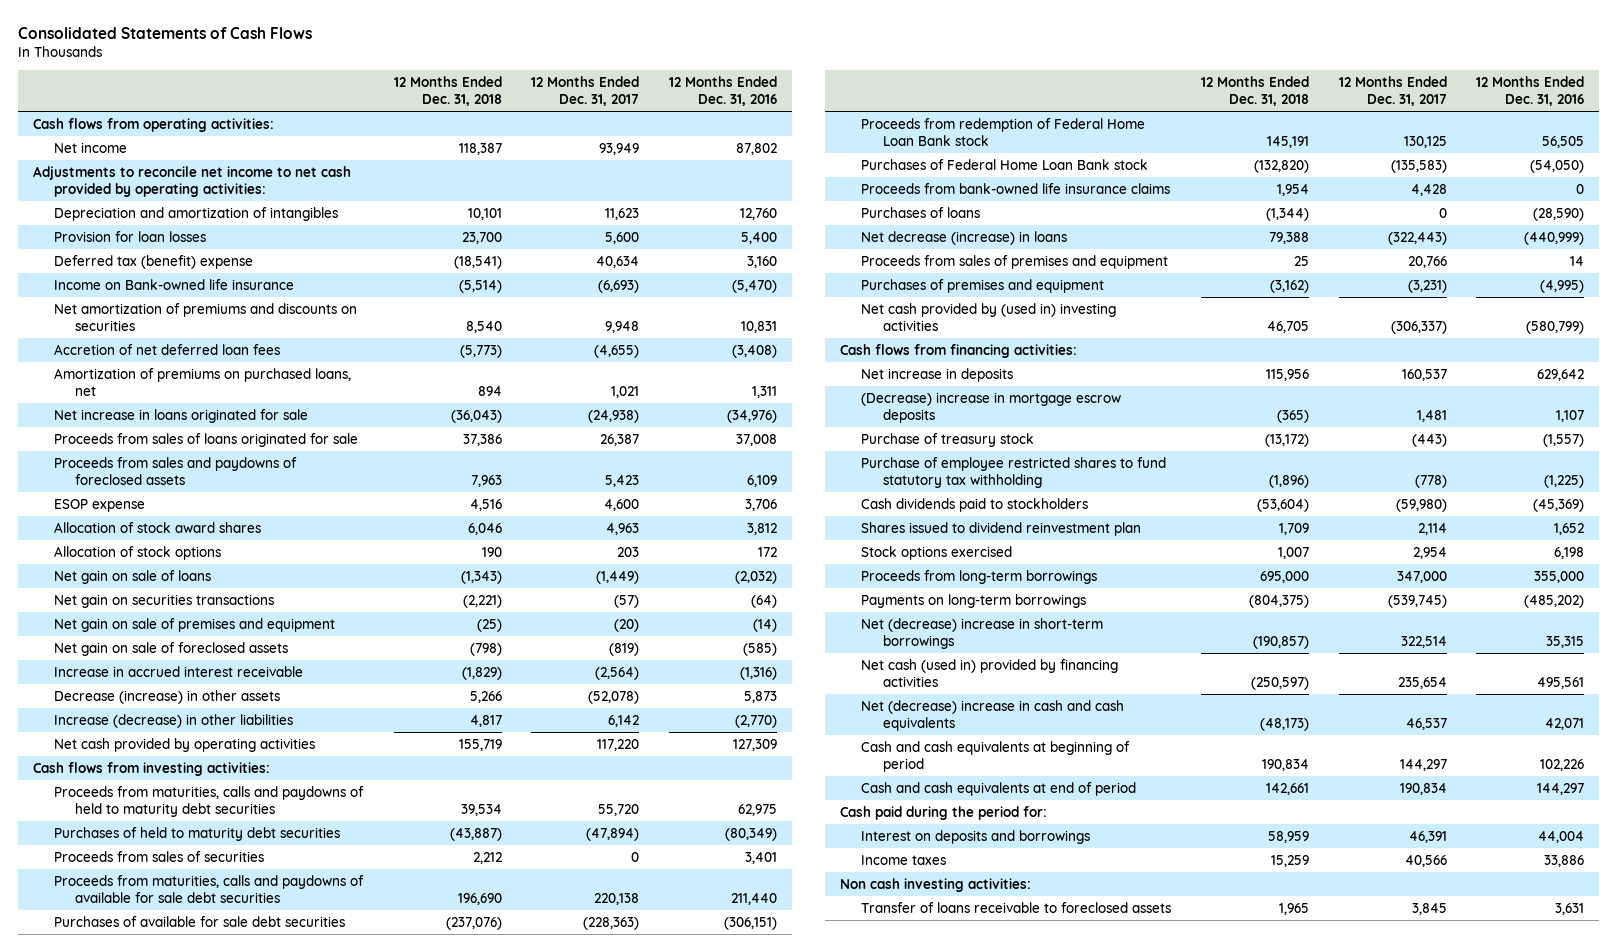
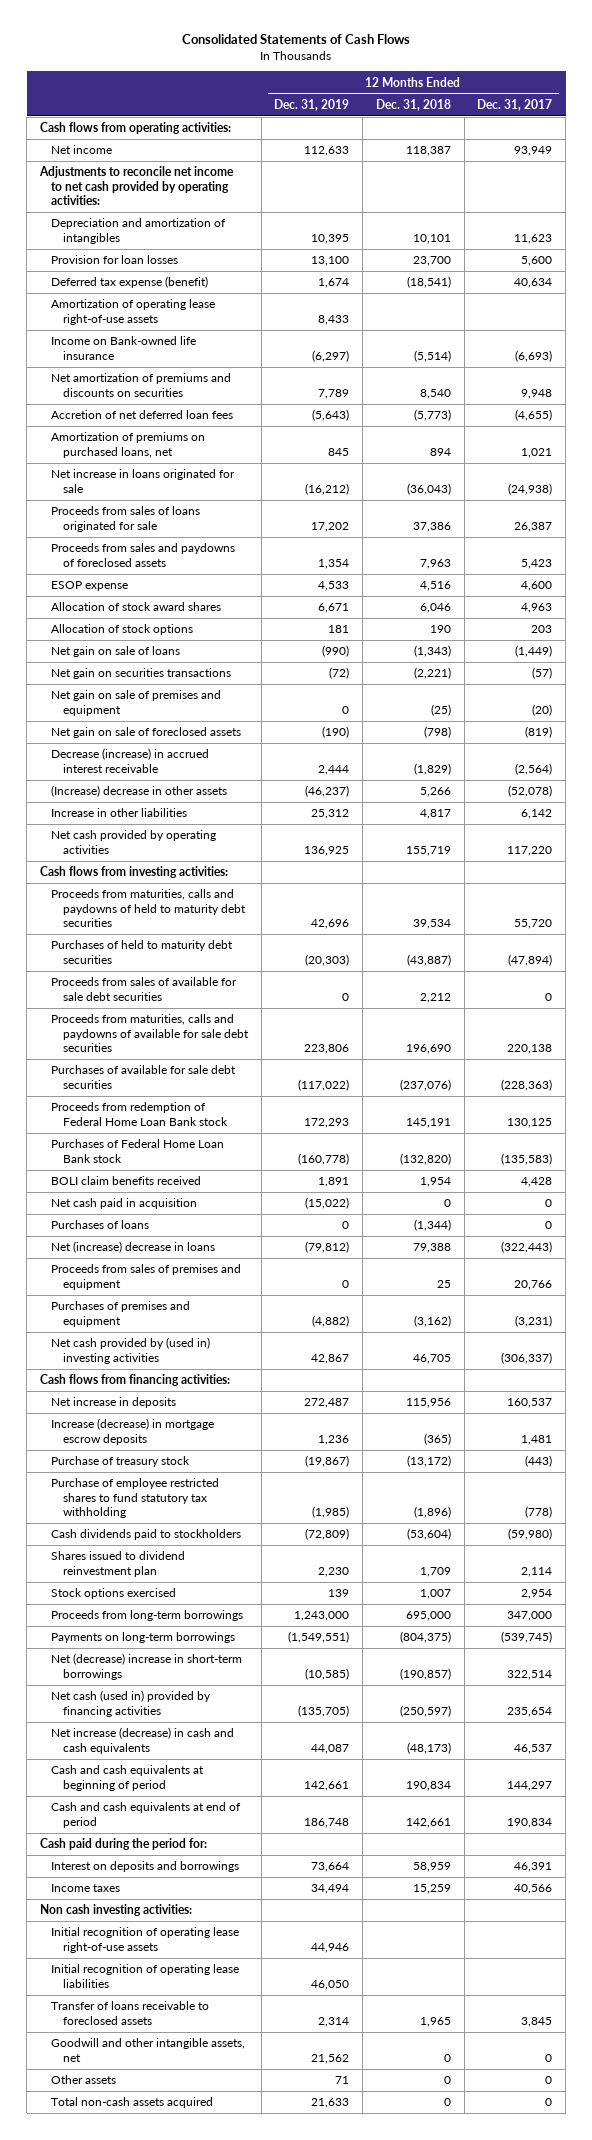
[669,76,778,107] 12 Months Ended Dec. 31, 2016 -> none
none -> [274,98,350,111] Dec. 31, 2019
[54,254,254,269] Deferred tax (benefit) expense -> [51,276,209,289] Deferred tax expense (benefit)
none -> [51,299,216,325] Amortization of operating lease right-of-use assets
[54,665,304,677] Increase in accrued interest receivable -> [51,748,210,773] Decrease (increase) in accrued interest receivable
[54,689,281,704] Decrease (increase) in other assets -> [51,785,228,798] (Increase) decrease in other assets
[54,713,294,728] Increase (decrease) in other liabilities -> [51,808,188,818] Increase in other liabilities
[54,850,265,862] Proceeds from sales of securities -> [51,977,238,1001] Proceeds from sales of available for sale debt securities
[861,182,1171,194] Proceeds from bank-owned life insurance claims -> [51,1176,202,1186] BOLI claim benefits received
none -> [51,1198,198,1210] Net cash paid in acquisition
[861,230,1068,245] Net decrease (increase) in loans -> [51,1241,216,1254] Net (increase) decrease in loans
[861,391,1122,423] (Decrease) increase in mortgage escrow deposits -> [51,1418,215,1445] Increase (decrease) in mortgage escrow deposits
[861,699,1125,731] Net (decrease) increase in cash and cash equivalents -> [51,1727,235,1754] Net increase (decrease) in cash and cash equivalents
none -> [51,1927,240,1953] Initial recognition of operating lease right-of-use assets
none -> [51,1964,240,1988] Initial recognition of operating lease liabilities
none -> [51,2038,246,2062] Goodwill and other intangible assets, net
none -> [51,2075,117,2085] Other assets
none -> [51,2097,214,2109] Total non-cash assets acquired

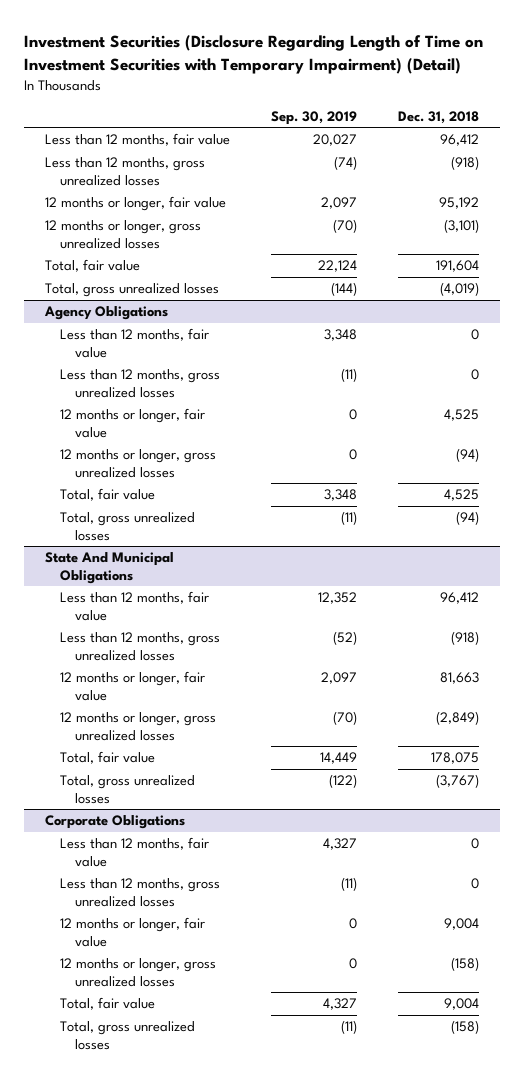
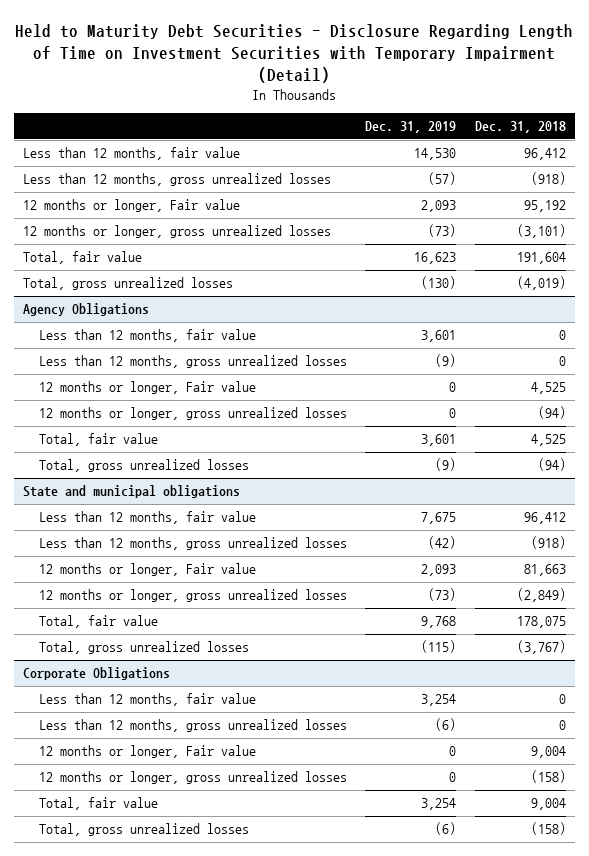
[24,34,484,74] Investment Securities (Disclosure Regarding Length of Time on Investment Securities with Temporary Impairment) (Detail) -> [15,23,574,83] Held to Maturity Debt Securities - Disclosure Regarding Length of Time on Investment Securities with Temporary Impairment (Detail)
[271,110,358,125] Sep. 30, 2019 -> none
none -> [365,121,457,134] Dec. 31, 2019
[44,196,226,212] 12 months or longer, fair value -> [22,199,240,213] 12 months or longer, Fair value
[59,408,205,438] 12 months or longer, fair value -> [38,381,256,395] 12 months or longer, Fair value
[44,552,174,584] State And Municipal Obligations -> [22,485,240,499] State and municipal obligations
[59,671,205,701] 12 months or longer, fair value -> [38,563,256,577] 12 months or longer, Fair value
[59,917,205,947] 12 months or longer, fair value -> [38,745,256,759] 12 months or longer, Fair value

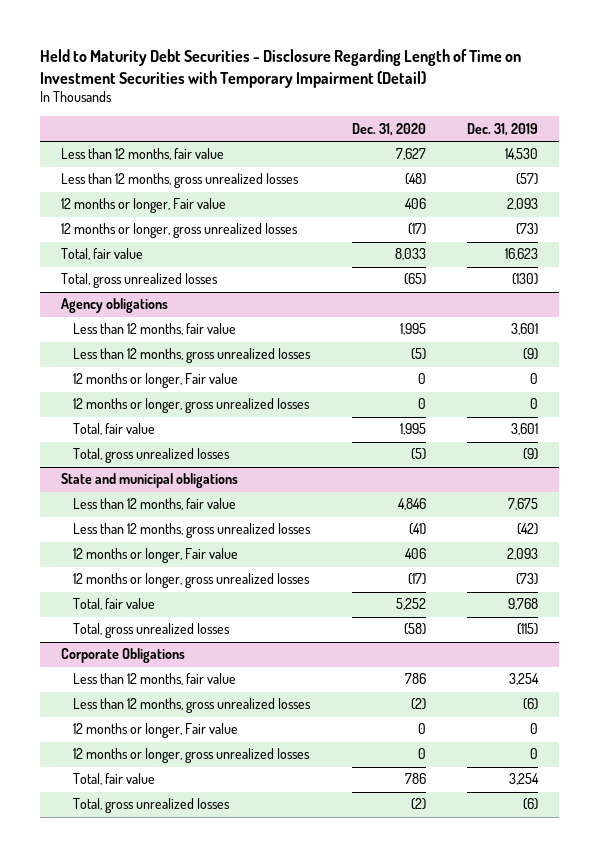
[474,121,566,134] Dec. 31, 2018 -> none
none -> [351,122,426,136] Dec. 31, 2020
[22,303,149,317] Agency Obligations -> [61,298,169,314] Agency obligations

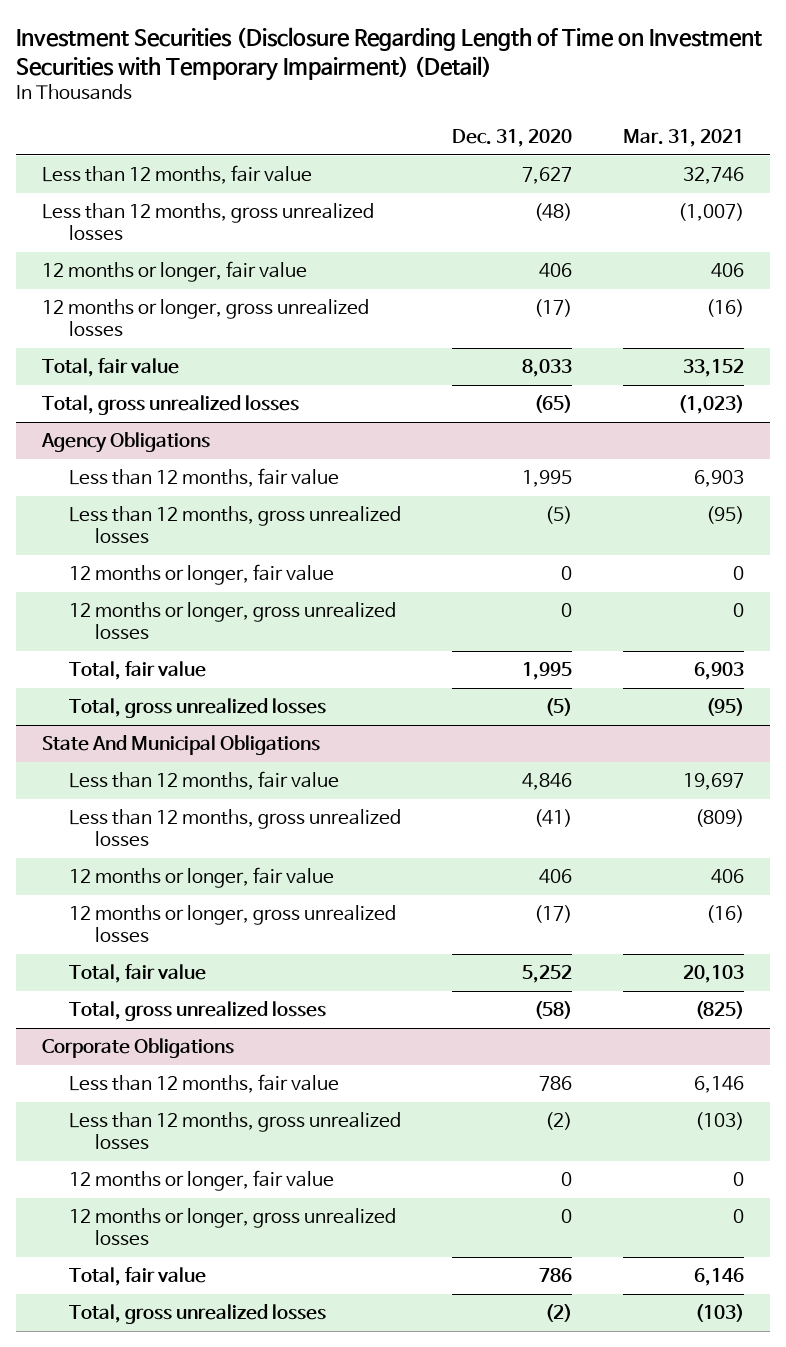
[40,49,522,88] Held to Maturity Debt Securities - Disclosure Regarding Length of Time on Investment Securities with Temporary Impairment (Detail) -> [16,27,763,81] Investment Securities (Disclosure Regarding Length of Time on Investment Securities with Temporary Impairment) (Detail)
[467,122,539,136] Dec. 31, 2019 -> none
none -> [622,128,744,147] Mar. 31, 2021
[61,198,227,214] 12 months or longer, Fair value -> [41,261,307,283] 12 months or longer, fair value
[61,298,169,314] Agency obligations -> [40,432,210,454] Agency Obligations
[73,373,239,389] 12 months or longer, Fair value -> [68,564,334,586] 12 months or longer, fair value
[61,473,239,489] State and municipal obligations -> [41,735,320,756] State And Municipal Obligations
[73,548,239,564] 12 months or longer, Fair value -> [68,867,334,889] 12 months or longer, fair value
[73,723,239,739] 12 months or longer, Fair value -> [68,1170,334,1192] 12 months or longer, fair value

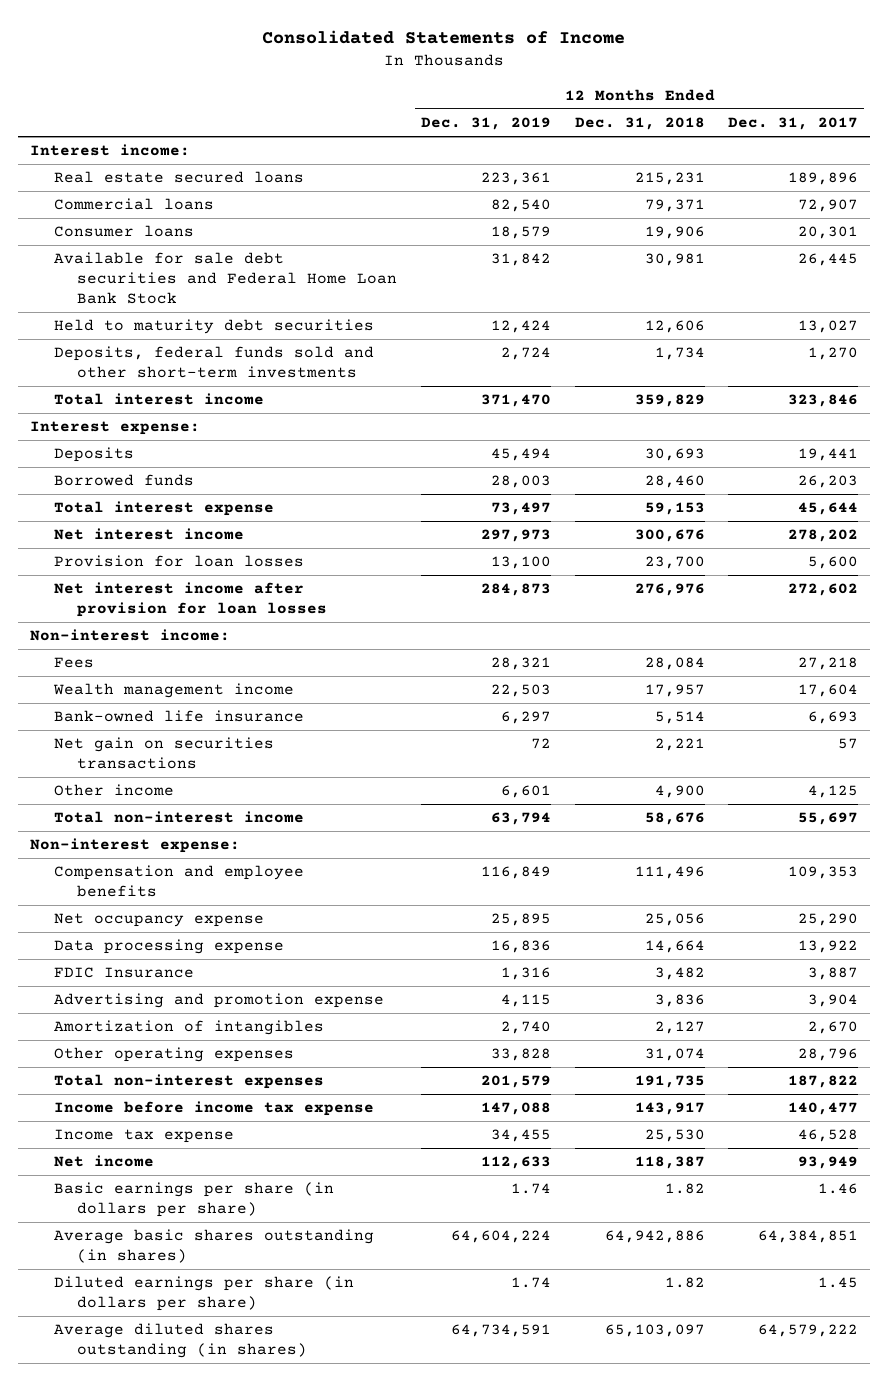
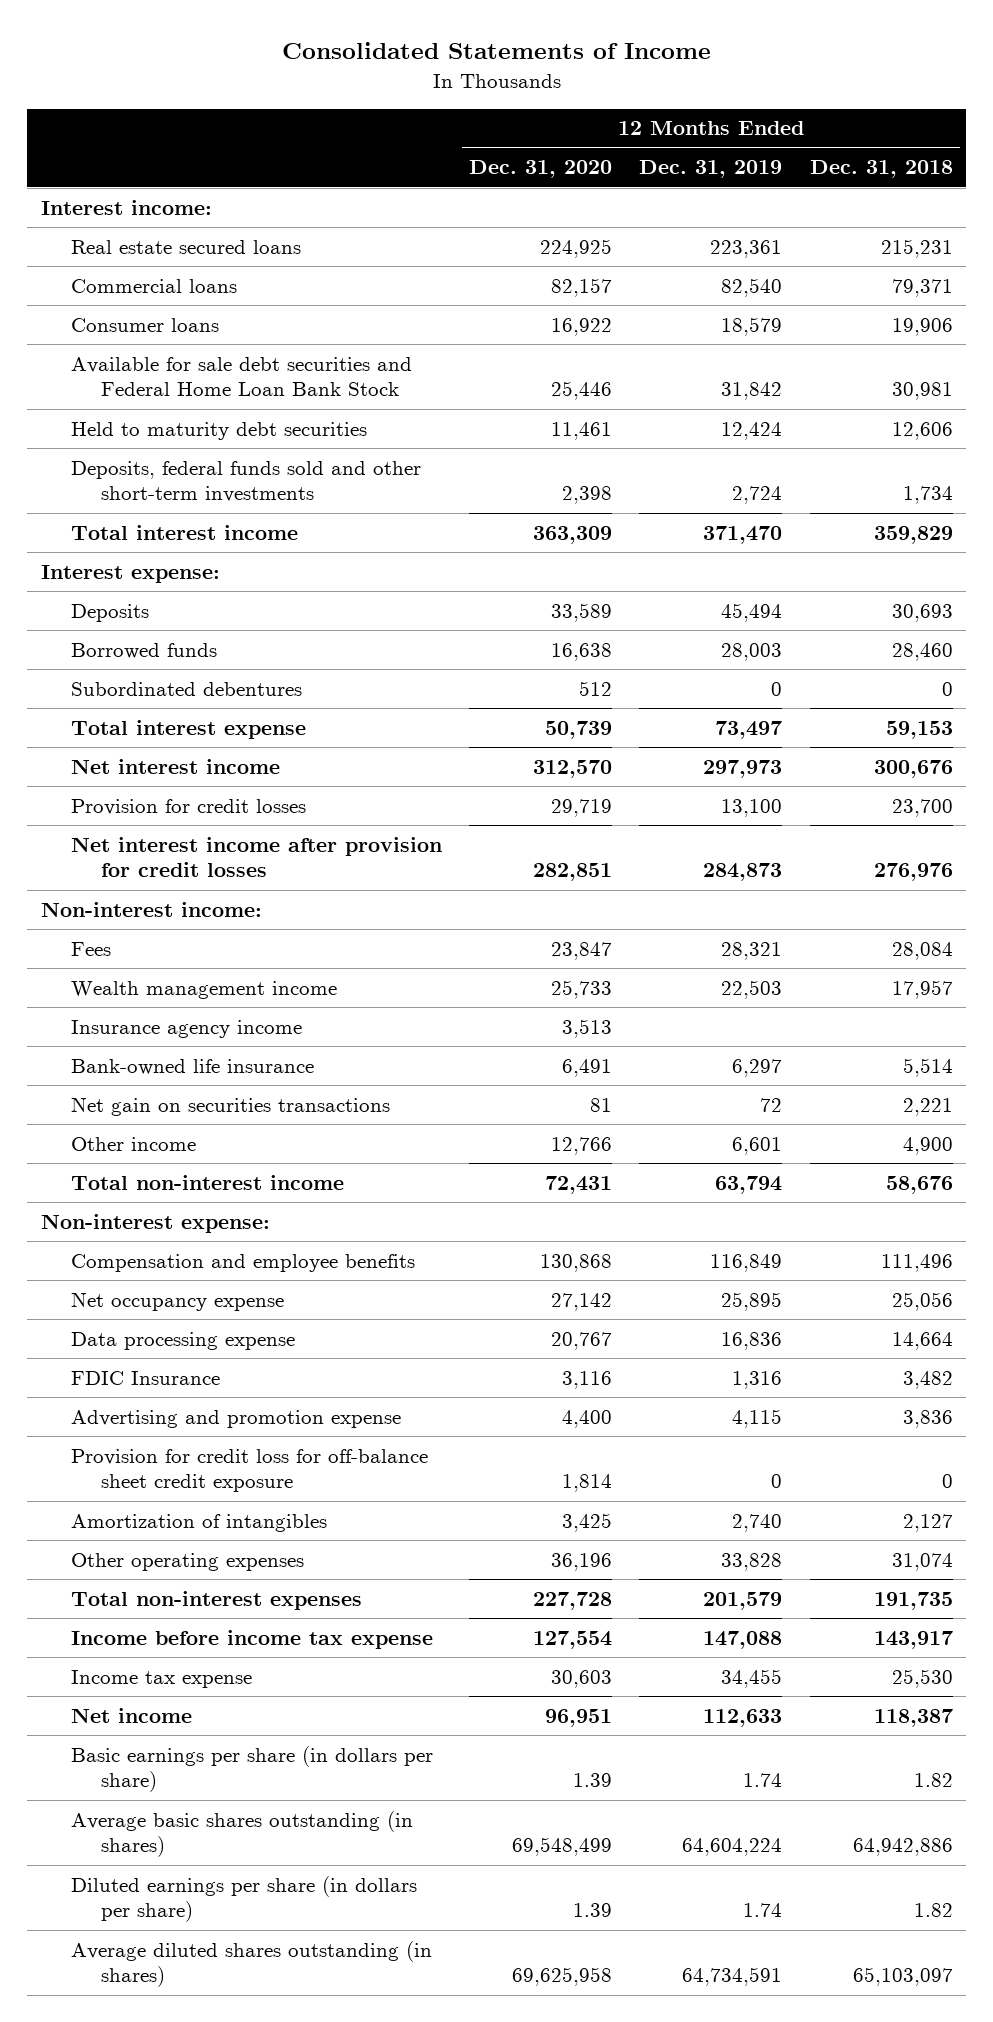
[728,117,859,131] Dec. 31, 2017 -> none
none -> [469,160,613,179] Dec. 31, 2020
none -> [70,681,302,696] Subordinated debentures
[53,555,304,568] Provision for loan losses -> [70,798,306,815] Provision for credit losses
[53,582,328,617] Net interest income after provision for loan losses -> [70,836,442,878] Net interest income after provision for credit losses
none -> [70,1019,302,1038] Insurance agency income
none -> [70,1448,428,1493] Provision for credit loss for off-balance sheet credit exposure

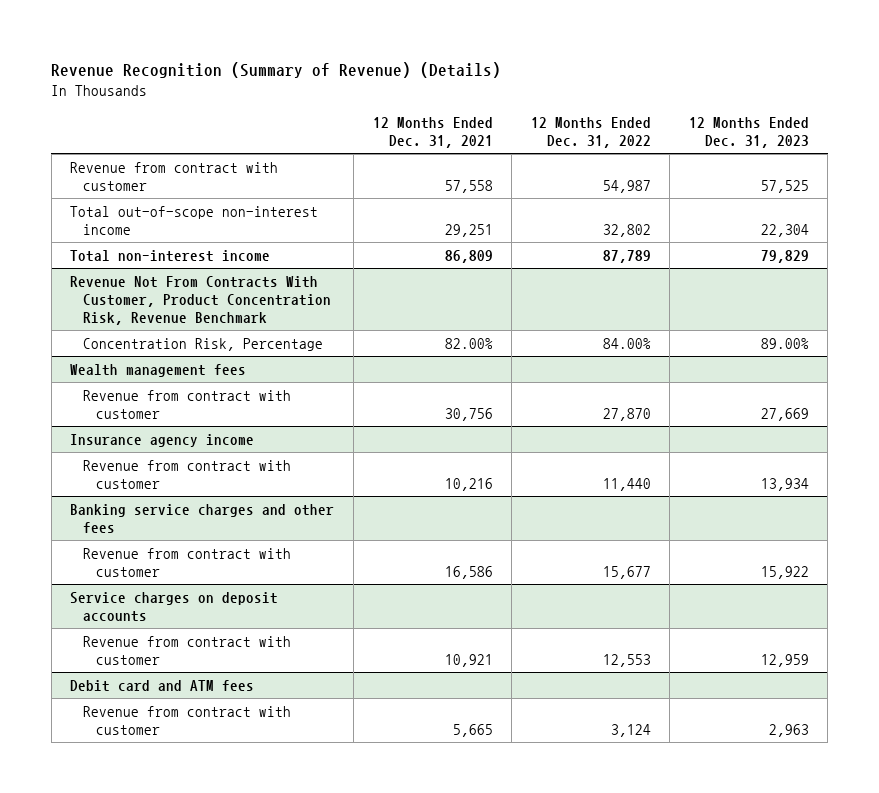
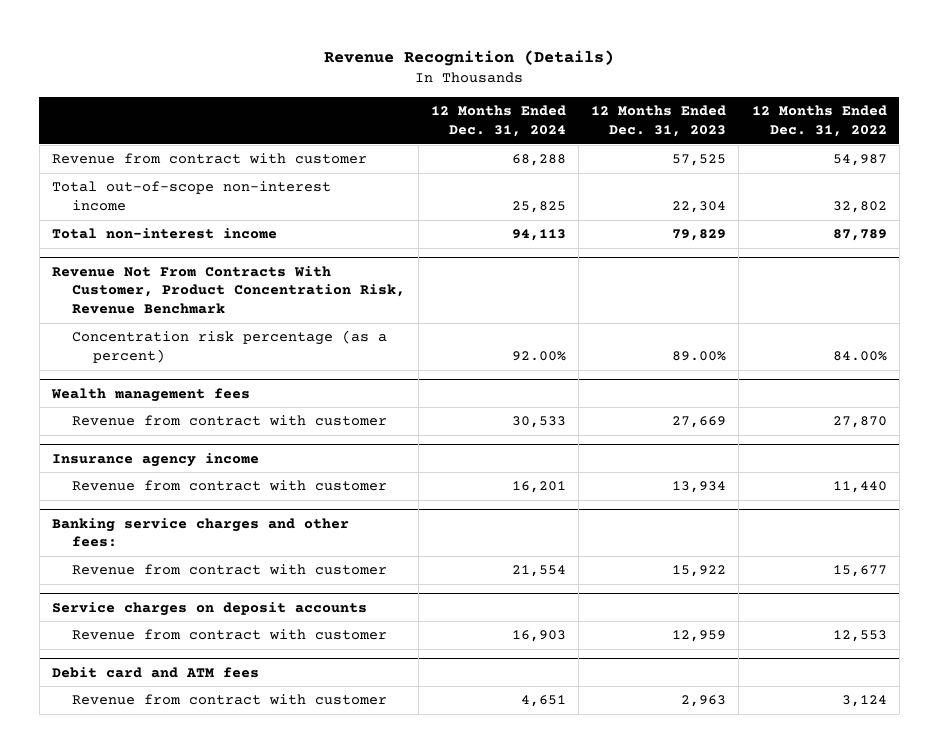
[51,61,502,78] Revenue Recognition (Summary of Revenue) (Details) -> [324,50,615,67] Revenue Recognition (Details)
[372,117,493,149] 12 Months Ended Dec. 31, 2021 -> none
none -> [430,105,566,138] 12 Months Ended Dec. 31, 2024
[83,337,324,351] Concentration Risk, Percentage -> [72,330,388,364] Concentration risk percentage (as a percent)
[70,503,335,533] Banking service charges and other fees -> [51,517,349,548] Banking service charges and other fees:

